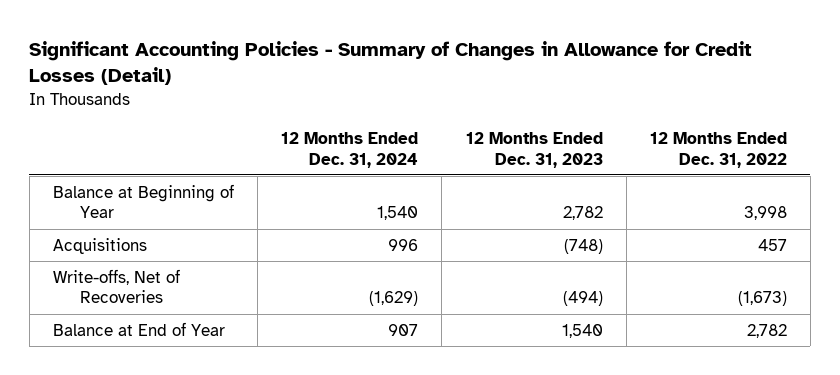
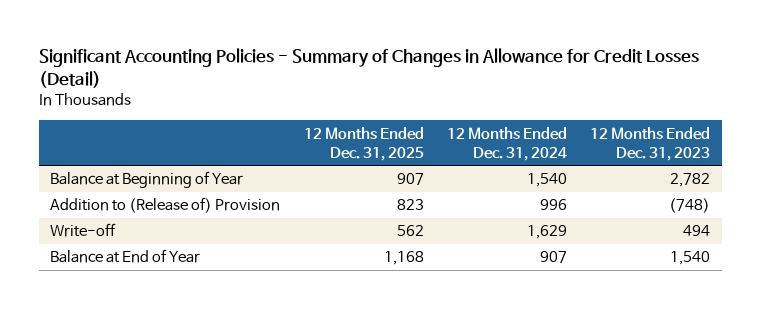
[649,132,787,168] 12 Months Ended Dec. 31, 2022 -> none
none -> [303,126,424,162] 12 Months Ended Dec. 31, 2025
[53,237,148,254] Acquisitions -> [50,197,281,214] Addition to (Release of) Provision
[53,268,181,304] Write-offs, Net of Recoveries -> [50,223,117,238] Write-off
[369,291,419,307] (1,629) -> [526,225,567,240] 1,629
[562,291,603,307] (494) -> [683,225,711,237] 494

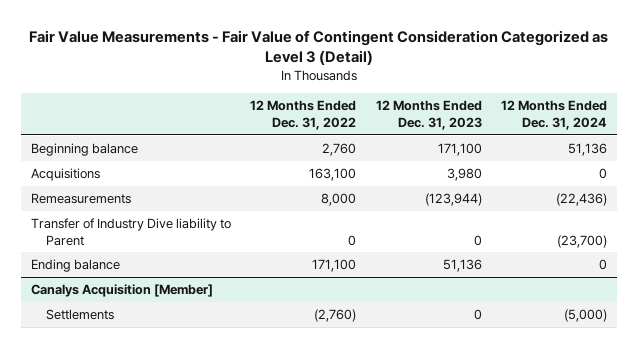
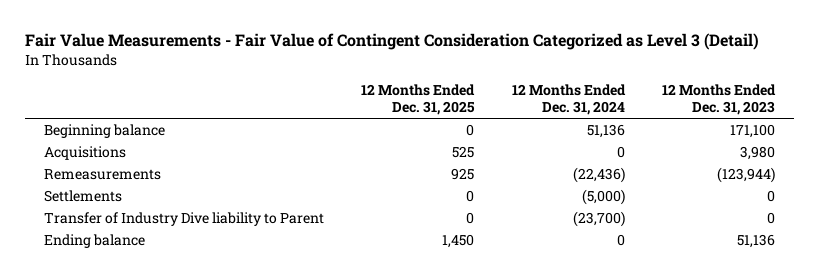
[250,100,357,130] 12 Months Ended Dec. 31, 2022 -> none
none -> [361,84,476,115] 12 Months Ended Dec. 31, 2025
none -> [43,190,122,203] Settlements
[31,284,214,298] Canalys Acquisition [Member] -> none
[46,309,115,321] Settlements -> none

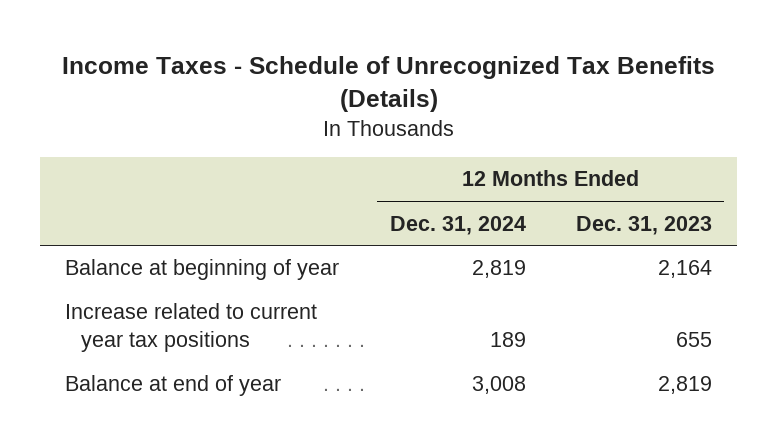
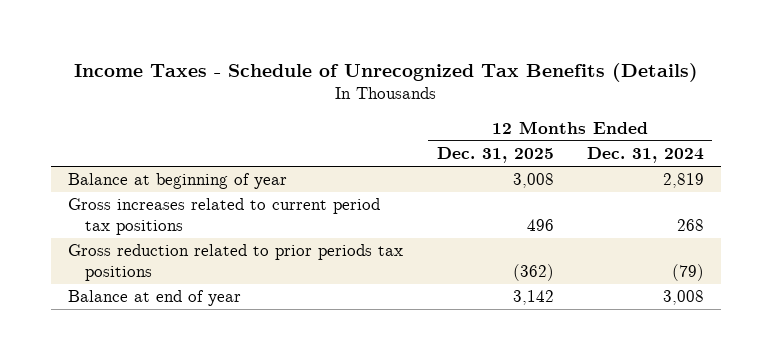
[575,215,712,235] Dec. 31, 2023 -> none
none -> [436,147,554,164] Dec. 31, 2025
[65,303,318,352] Increase related to current year tax positions -> [67,198,380,235] Gross increases related to current period tax positions
[489,331,526,347] 189 -> [677,218,705,231] 268
none -> [67,244,403,281] Gross reduction related to prior periods tax positions

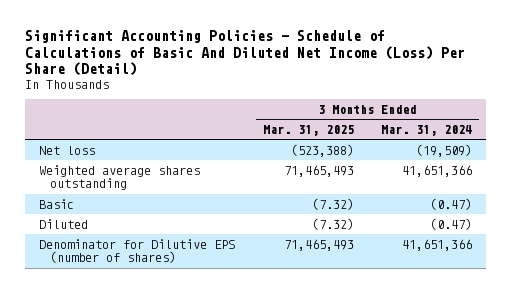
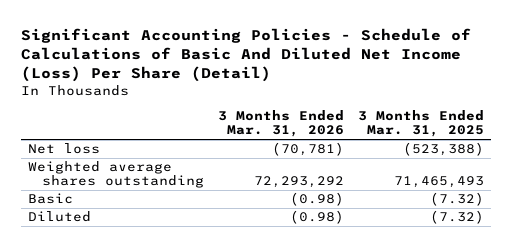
[381,125,473,137] Mar. 31, 2024 -> none
none -> [218,110,345,138] 3 Months Ended Mar. 31, 2026
[38,238,235,264] Denominator for Dilutive EPS (number of shares) -> none

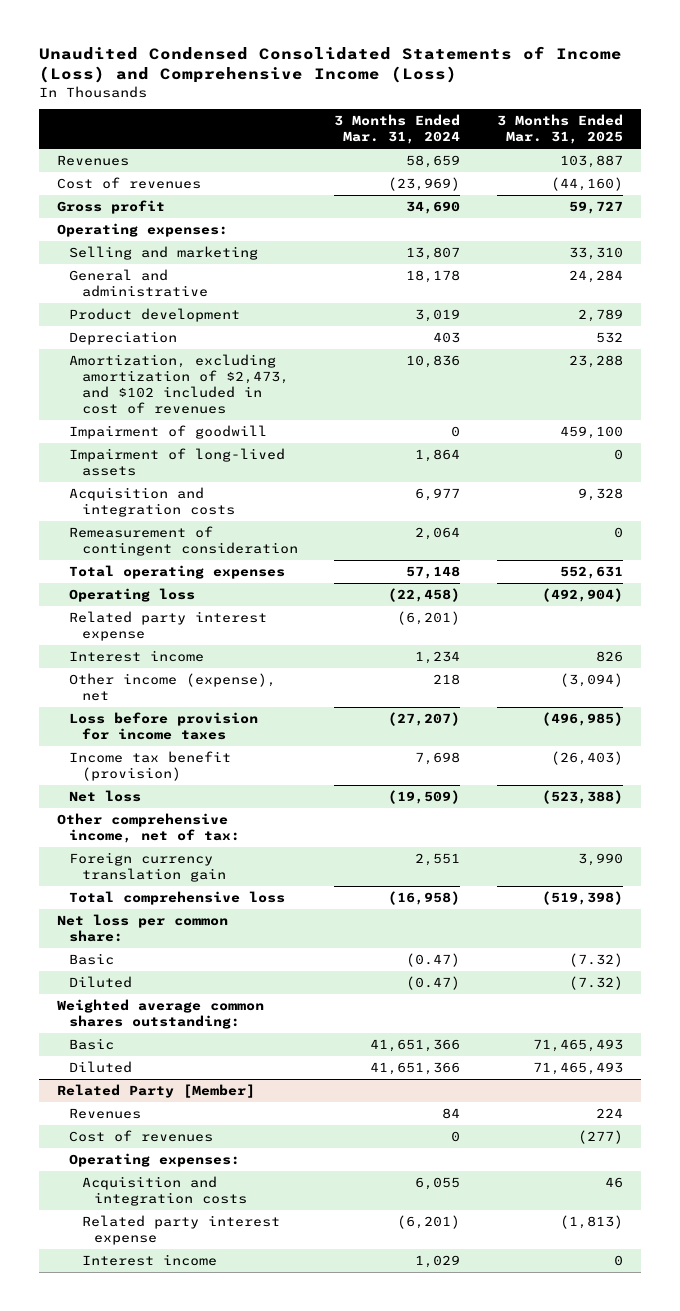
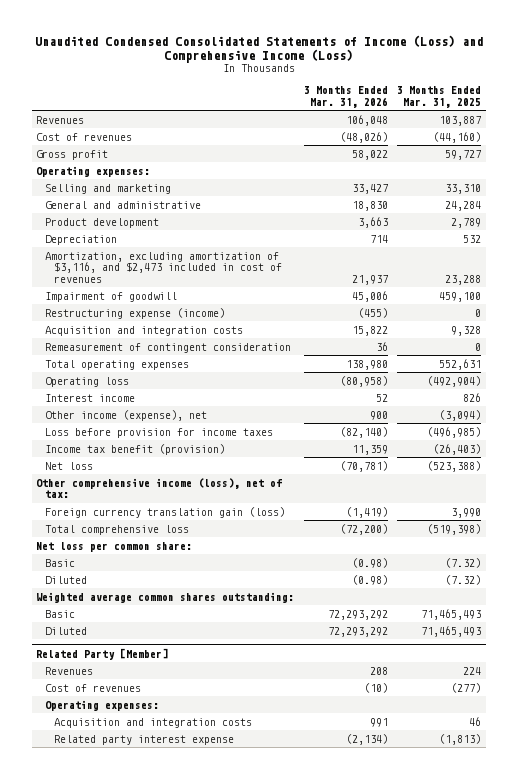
[334,114,461,145] 3 Months Ended Mar. 31, 2024 -> none
none -> [303,86,388,108] 3 Months Ended Mar. 31, 2026
[69,353,289,415] Amortization, excluding amortization of $2,473, and $102 included in cost of revenues -> [45,251,283,284] Amortization, excluding amortization of $3,116, and $2,473 included in cost of revenues
[69,447,286,476] Impairment of long-lived assets -> none
none -> [45,307,226,319] Restructuring expense (income)
[69,610,268,641] Related party interest expense -> none
[57,812,241,843] Other comprehensive income, net of tax: -> [36,477,283,499] Other comprehensive income (loss), net of tax:
[69,851,226,882] Foreign currency translation gain -> [45,506,286,518] Foreign currency translation gain (loss)
[81,1253,217,1266] Interest income -> none

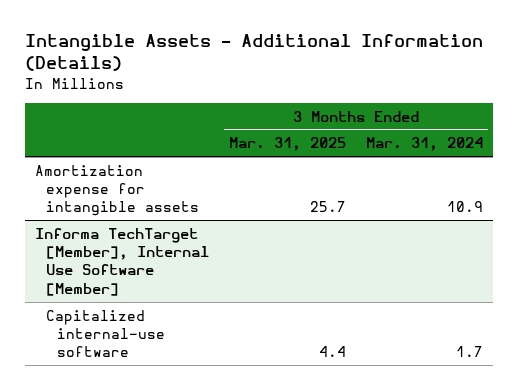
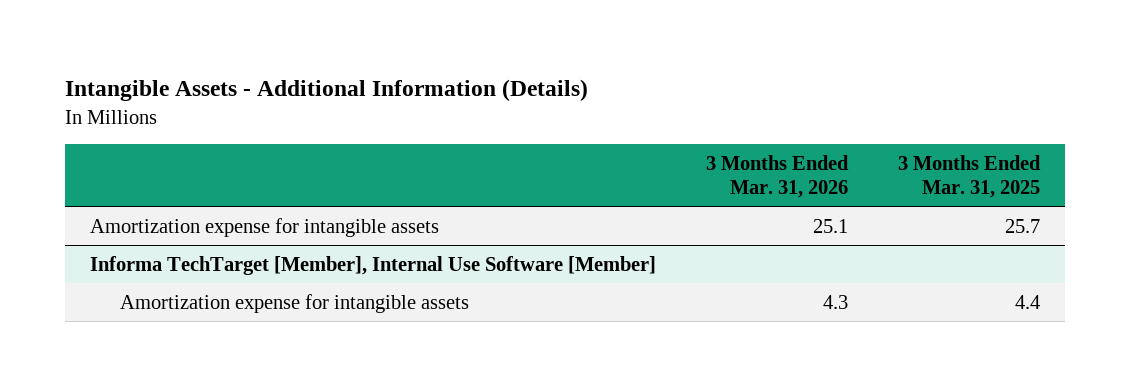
[365,137,483,152] Mar. 31, 2024 -> none
none -> [705,155,849,198] 3 Months Ended Mar. 31, 2026
[45,309,165,358] Capitalized internal-use software -> none
none -> [119,293,469,313] Amortization expense for intangible assets

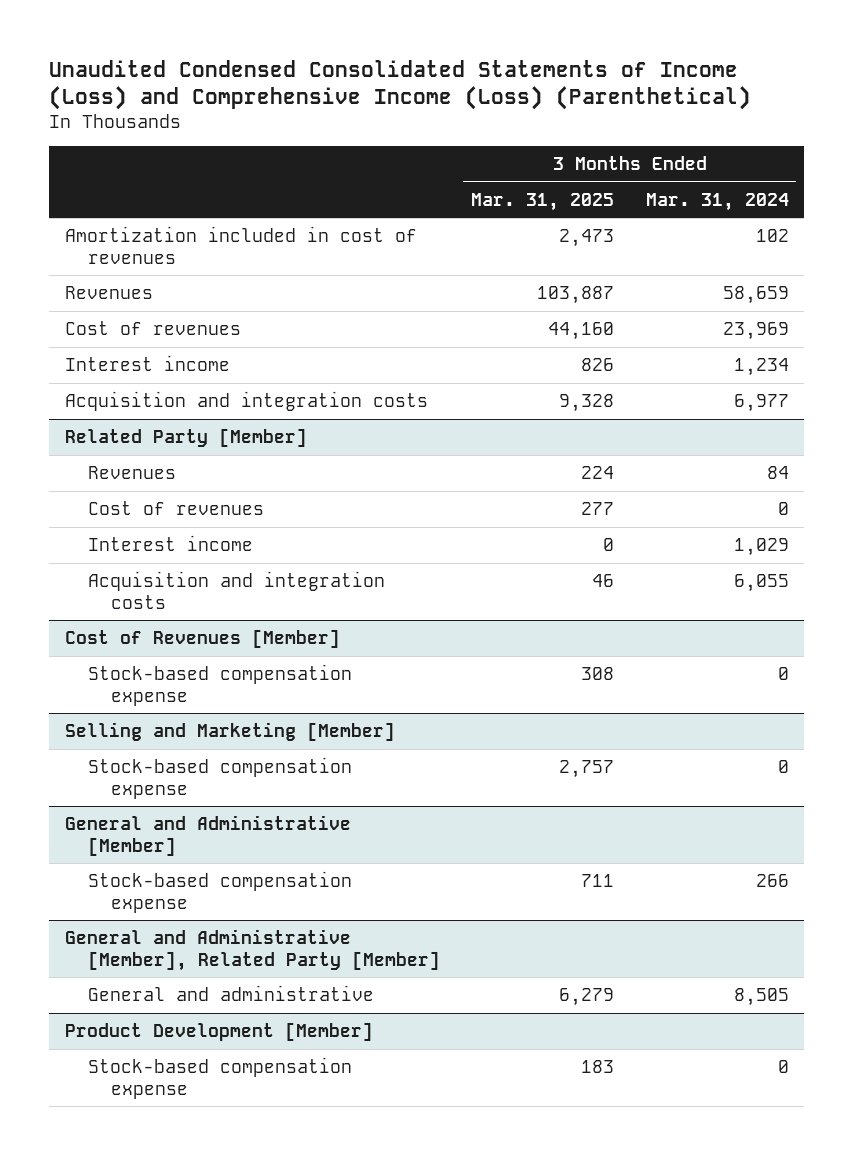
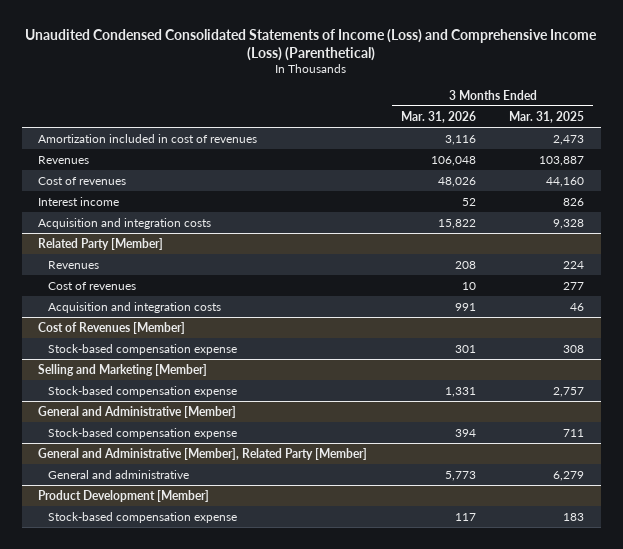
[645,192,789,211] Mar. 31, 2024 -> none
none -> [400,110,476,123] Mar. 31, 2026
[87,535,253,552] Interest income -> none

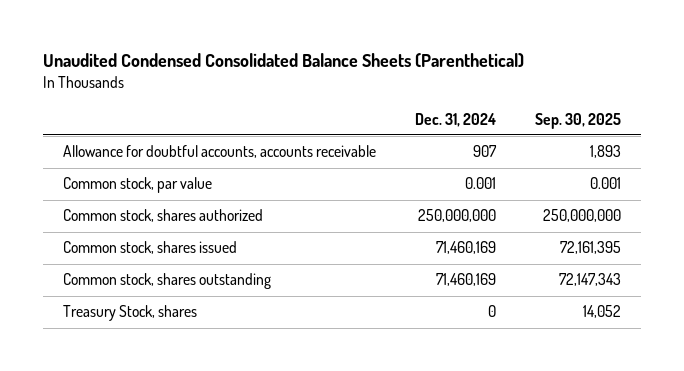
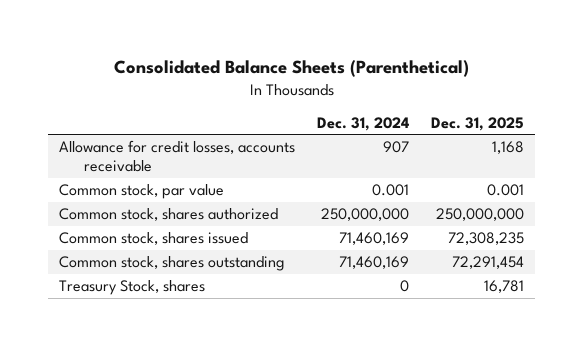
[42,52,524,68] Unaudited Condensed Consolidated Balance Sheets (Parenthetical) -> [113,60,469,78] Consolidated Balance Sheets (Parenthetical)
[535,112,622,129] Sep. 30, 2025 -> none
none -> [430,116,524,131] Dec. 31, 2025
[62,145,376,159] Allowance for doubtful accounts, accounts receivable -> [59,140,296,173] Allowance for credit losses, accounts receivable

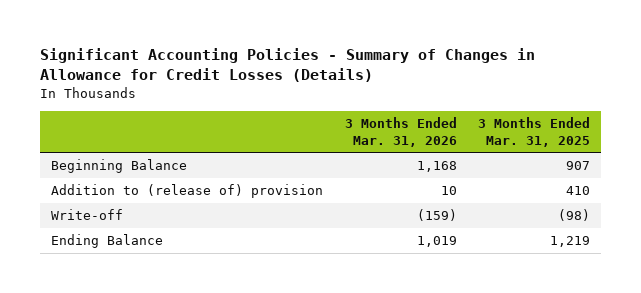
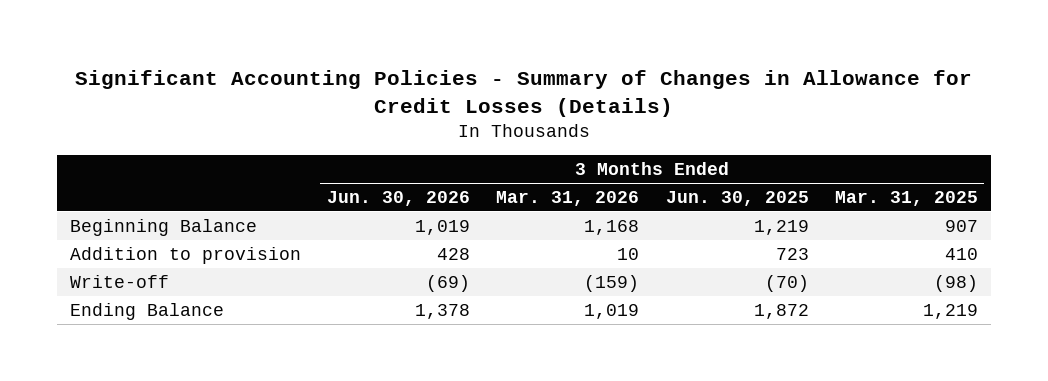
none -> [327,190,471,206] Jun. 30, 2026
none -> [665,190,809,206] Jun. 30, 2025
[50,184,323,199] Addition to (release of) provision -> [69,246,301,264] Addition to provision

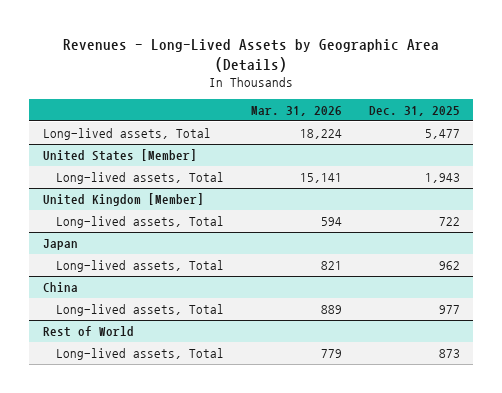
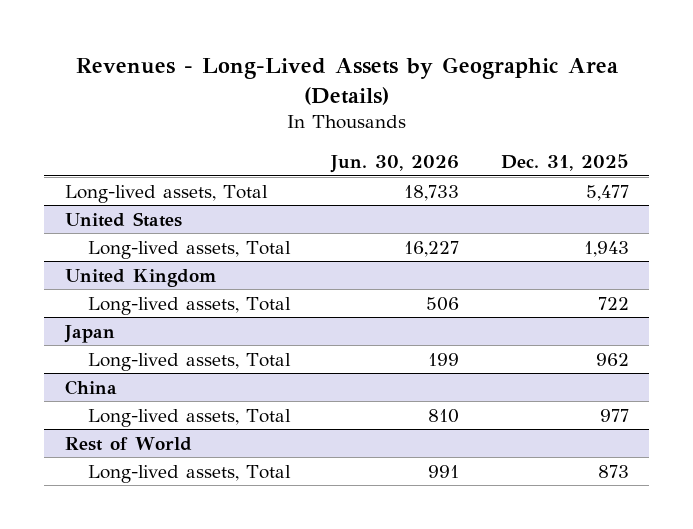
[250,105,342,116] Mar. 31, 2026 -> none
none -> [330,154,460,173] Jun. 30, 2026
[42,149,197,162] United States [Member] -> [64,211,182,227] United States
[42,193,204,207] United Kingdom [Member] -> [64,268,216,287] United Kingdom

